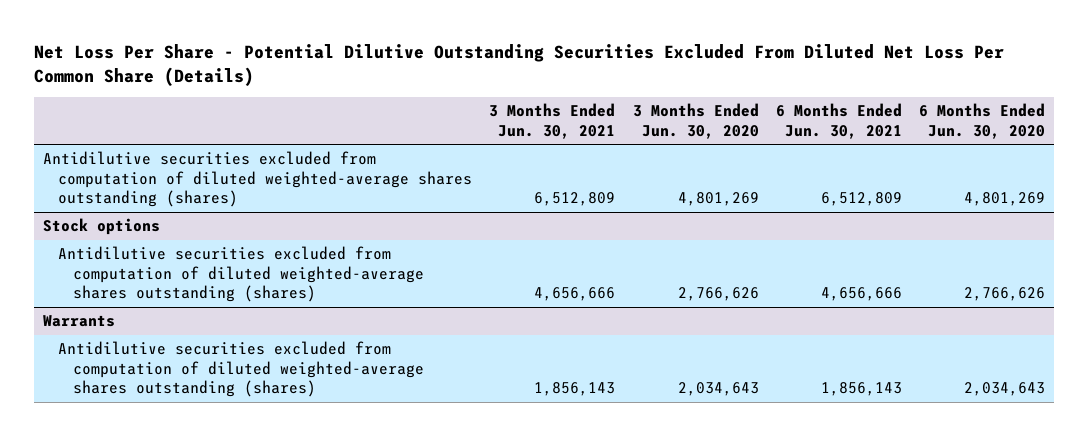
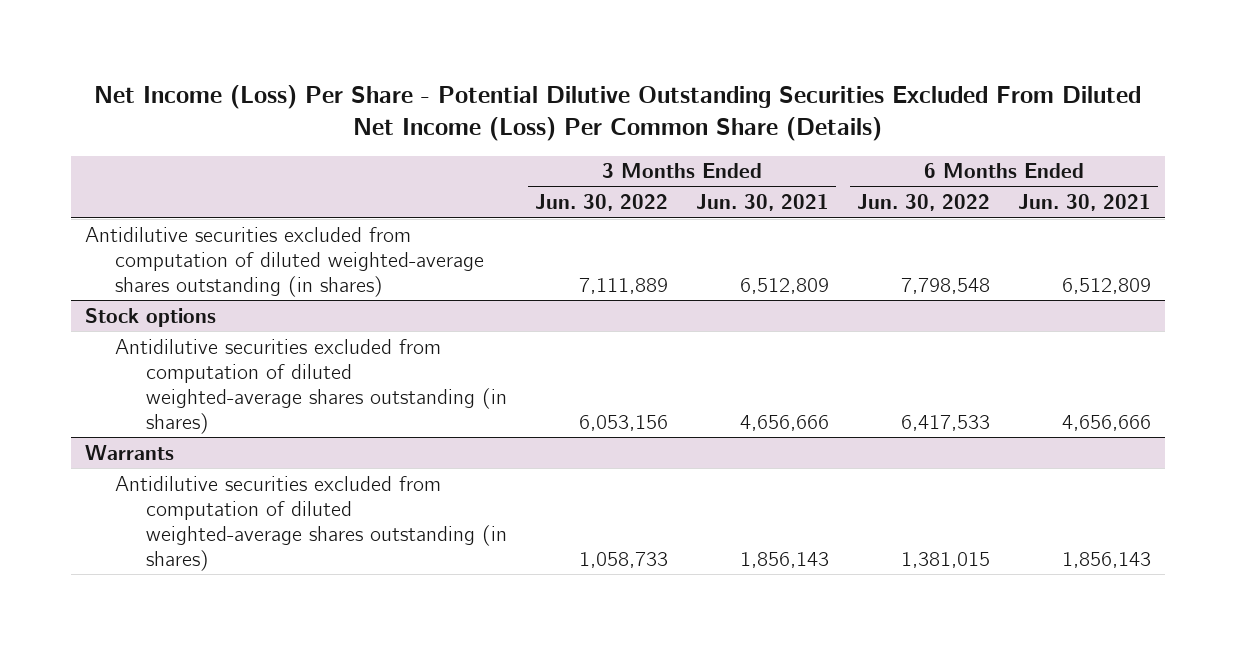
[34,44,1005,86] Net Loss Per Share - Potential Dilutive Outstanding Securities Excluded From Diluted Net Loss Per Common Share (Details) -> [93,84,1141,142] Net Income (Loss) Per Share - Potential Dilutive Outstanding Securities Excluded From Diluted Net Income (Loss) Per Common Share (Details)
[632,103,759,139] 3 Months Ended Jun. 30, 2020 -> none
[919,103,1046,139] 6 Months Ended Jun. 30, 2020 -> none
none -> [534,194,668,212] Jun. 30, 2022
none -> [856,194,990,212] Jun. 30, 2022
[42,151,473,208] Antidilutive securities excluded from computation of diluted weighted-average shares outstanding (shares) -> [84,226,485,297] Antidilutive securities excluded from computation of diluted weighted-average shares outstanding (in shares)
[58,246,425,303] Antidilutive securities excluded from computation of diluted weighted-average shares outstanding (shares) -> [115,338,507,434] Antidilutive securities excluded from computation of diluted weighted-average shares outstanding (in shares)
[58,341,425,398] Antidilutive securities excluded from computation of diluted weighted-average shares outstanding (shares) -> [115,475,507,571] Antidilutive securities excluded from computation of diluted weighted-average shares outstanding (in shares)

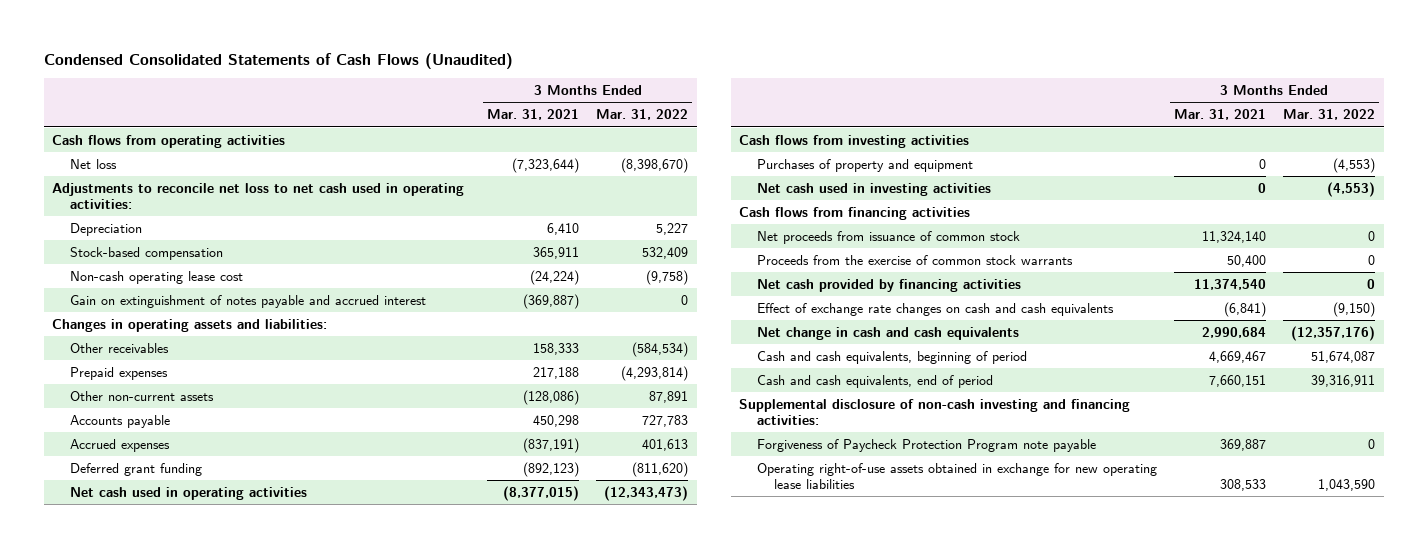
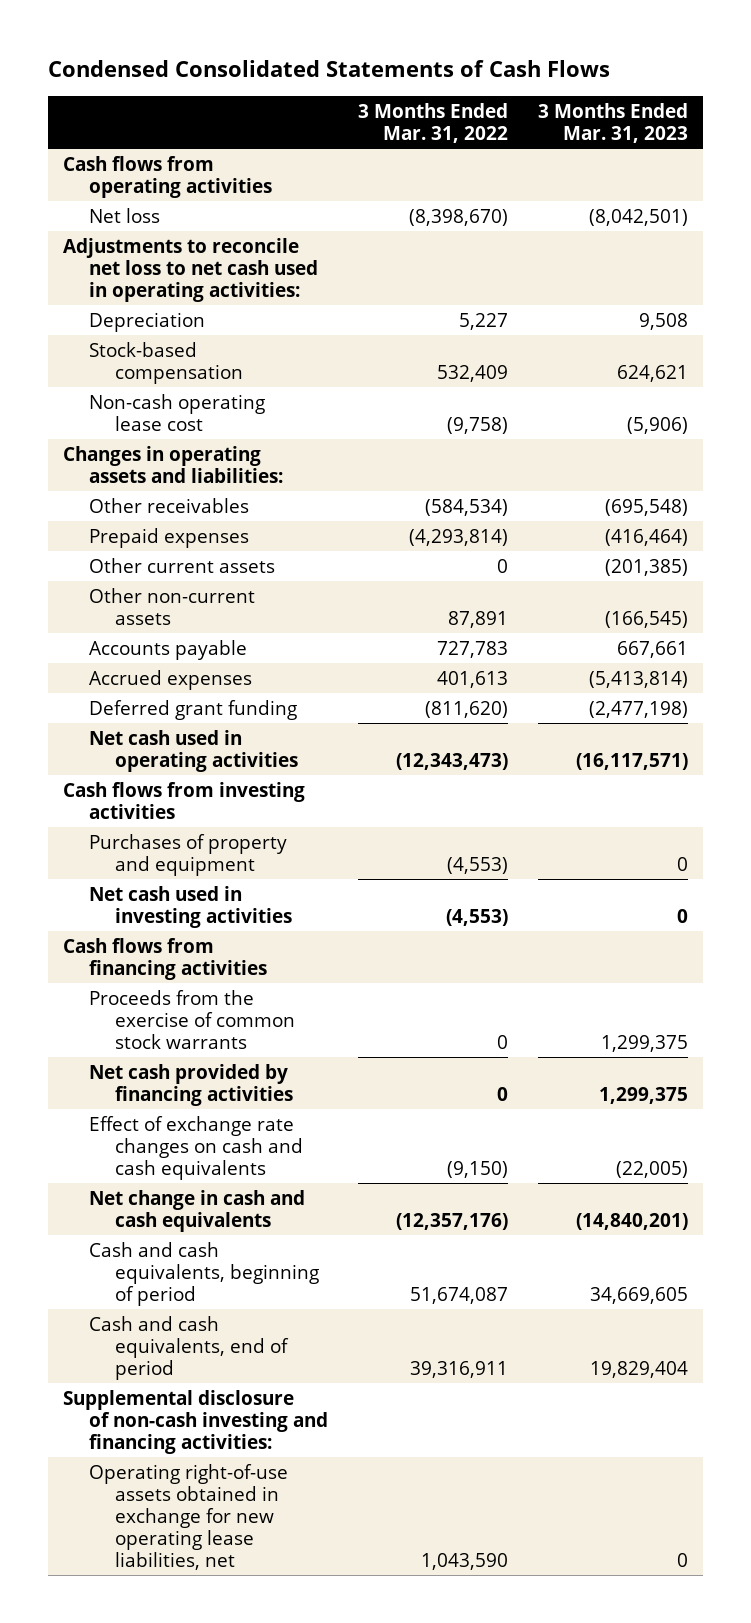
[43,52,513,69] Condensed Consolidated Statements of Cash Flows (Unaudited) -> [47,60,610,78] Condensed Consolidated Statements of Cash Flows
[487,109,580,121] Mar. 31, 2021 -> none
none -> [538,103,689,144] 3 Months Ended Mar. 31, 2023
[69,294,426,308] Gain on extinguishment of notes payable and accrued interest -> none
none -> [88,557,275,573] Other current assets
[756,230,1020,244] Net proceeds from issuance of common stock -> none
[756,438,1096,452] Forgiveness of Paycheck Protection Program note payable -> none
[756,462,1157,489] Operating right-of-use assets obtained in exchange for new operating lease liabilities -> [88,1463,288,1570] Operating right-of-use assets obtained in exchange for new operating lease liabilities, net

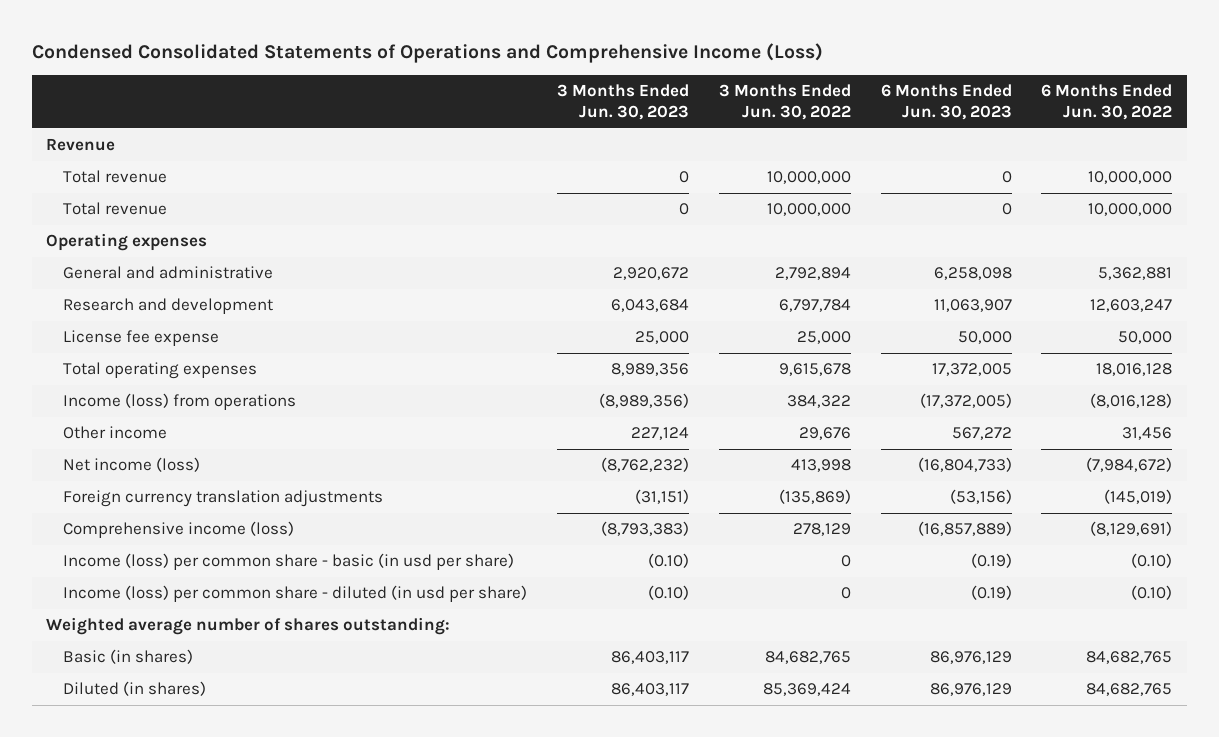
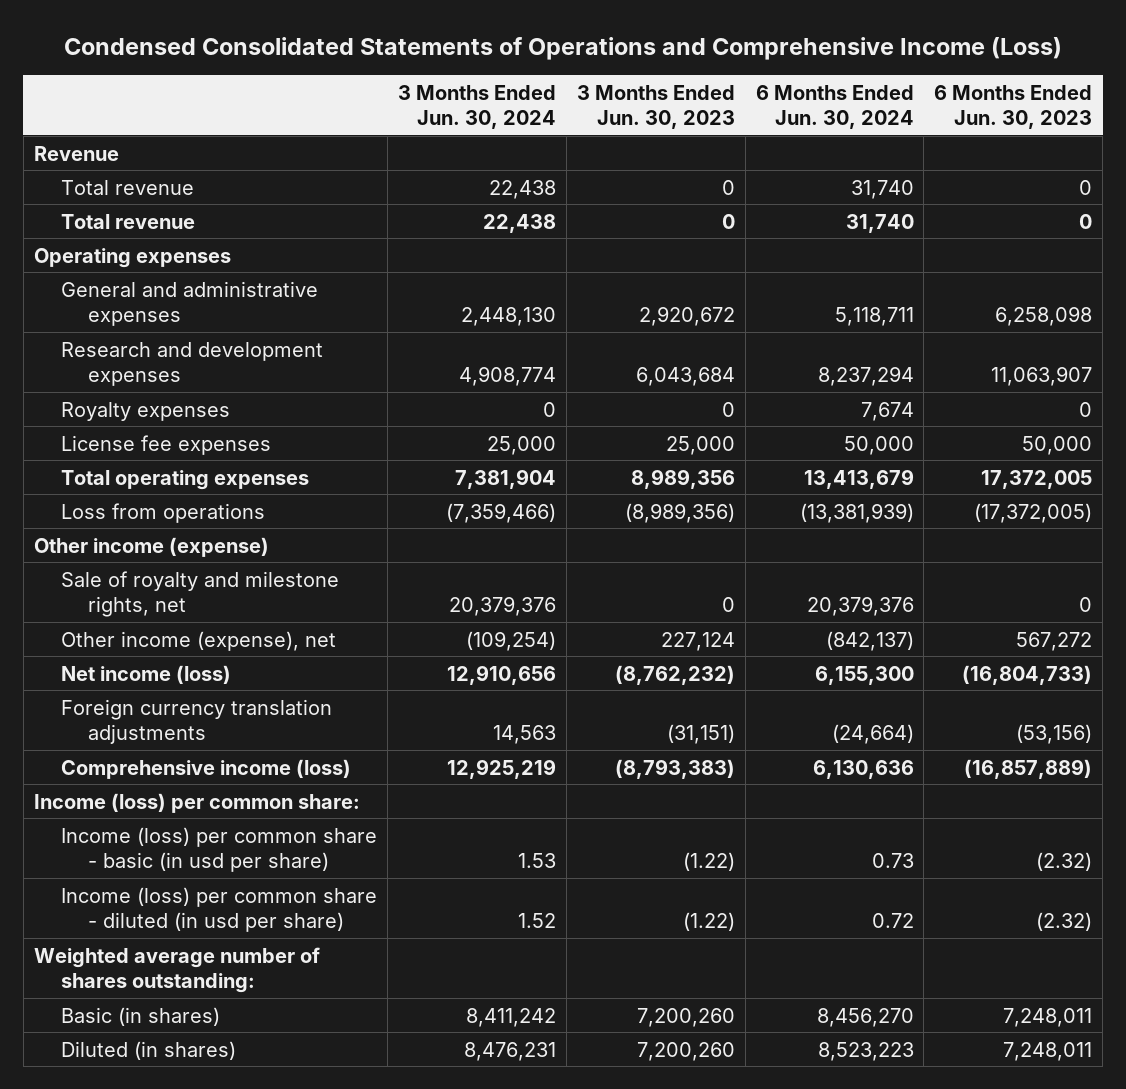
[718,83,851,121] 3 Months Ended Jun. 30, 2022 -> none
[1041,83,1173,121] 6 Months Ended Jun. 30, 2022 -> none
none -> [397,84,556,130] 3 Months Ended Jun. 30, 2024
none -> [755,84,914,130] 6 Months Ended Jun. 30, 2024
[63,266,274,280] General and administrative -> [60,280,318,327] General and administrative expenses
[63,298,274,315] Research and development -> [60,341,323,387] Research and development expenses
none -> [60,401,230,421] Royalty expenses
[63,330,220,347] License fee expense -> [60,434,271,455] License fee expenses
[63,393,297,411] Income (loss) from operations -> [60,502,265,523] Loss from operations
none -> [33,536,269,557] Other income (expense)
none -> [60,570,339,618] Sale of royalty and milestone rights, net
[63,426,168,440] Other income -> [60,630,336,651] Other income (expense), net
none -> [33,792,360,813] Income (loss) per common share:
[648,553,690,569] (0.10) -> [682,852,735,872] (1.22)
[970,553,1012,569] (0.19) -> [1036,852,1093,872] (2.32)
[648,585,690,601] (0.10) -> [682,912,735,932] (1.22)
[970,585,1012,601] (0.19) -> [1036,912,1093,932] (2.32)
[611,651,690,665] 86,403,117 -> [636,1007,735,1027] 7,200,260
[929,651,1012,665] 86,976,129 -> [1003,1007,1093,1027] 7,248,011
[611,683,690,697] 86,403,117 -> [636,1041,735,1061] 7,200,260
[929,683,1012,697] 86,976,129 -> [1003,1041,1093,1061] 7,248,011

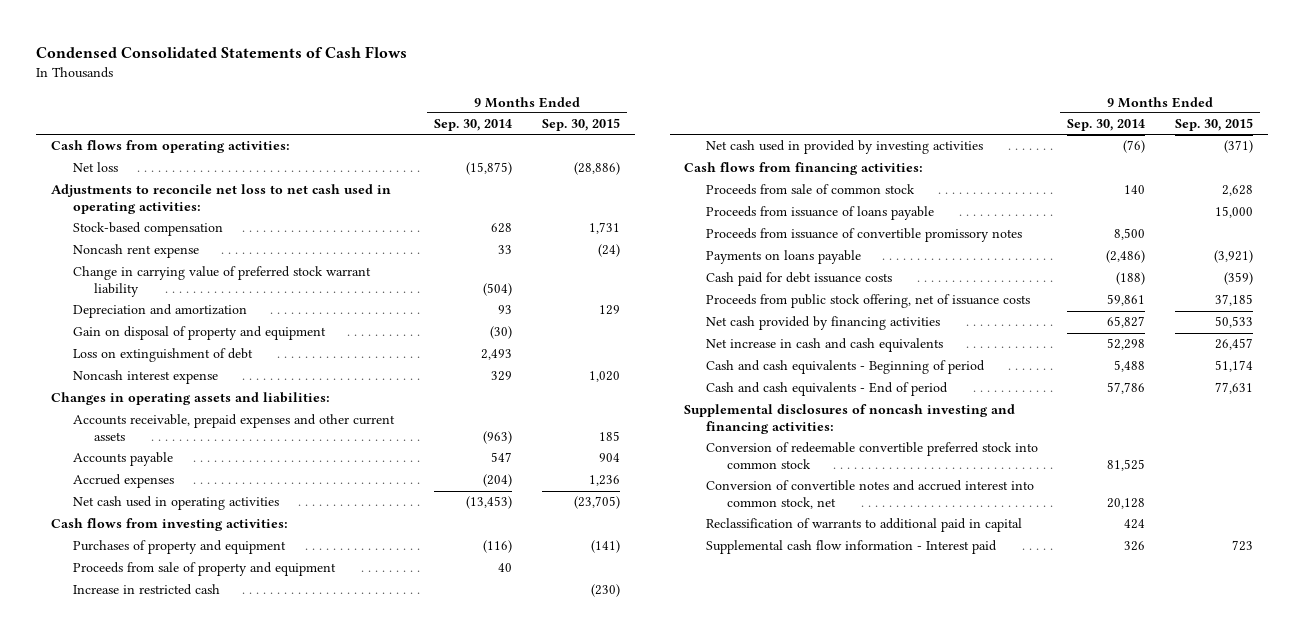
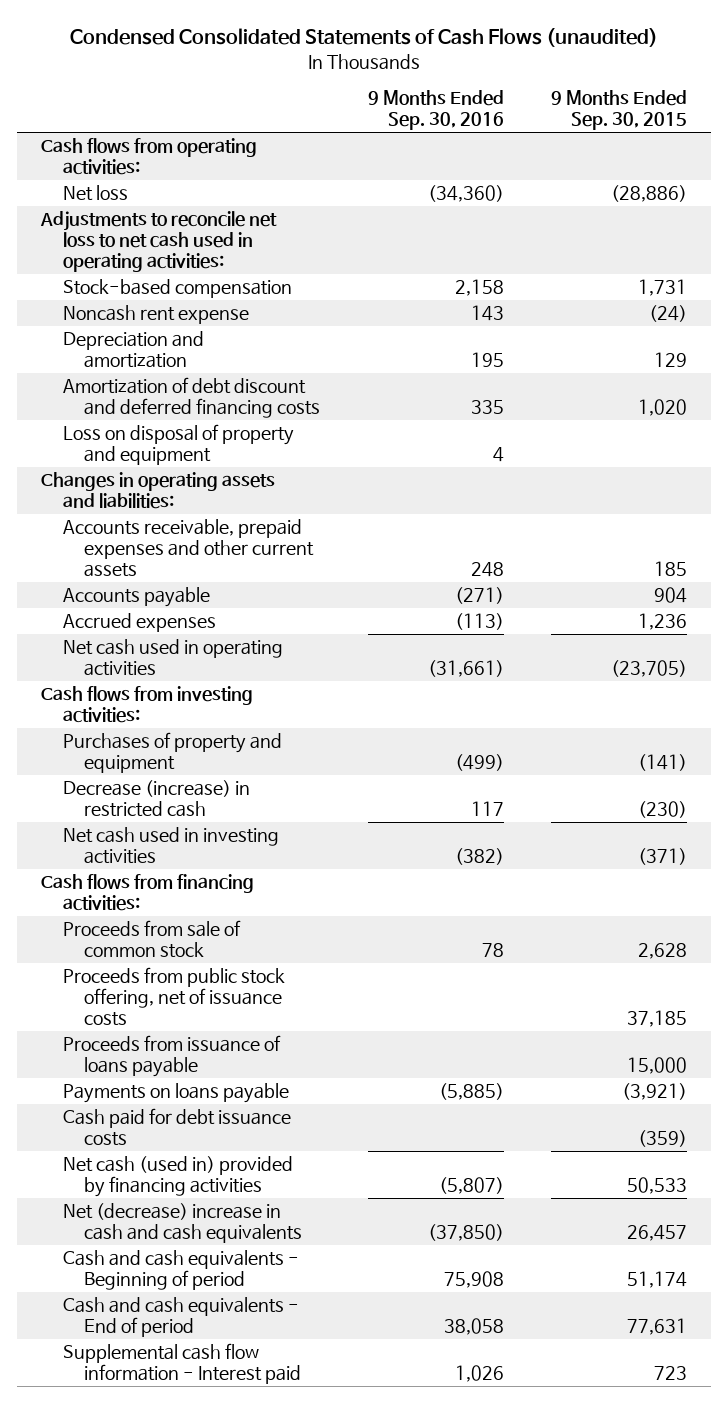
[36,46,408,59] Condensed Consolidated Statements of Cash Flows -> [70,28,659,48] Condensed Consolidated Statements of Cash Flows (unaudited)
[434,119,513,132] Sep. 30, 2014 -> none
none -> [367,90,504,131] 9 Months Ended Sep. 30, 2016
[72,266,371,297] Change in carrying value of preferred stock warrant liability -> none
[72,348,253,363] Loss on extinguishment of debt -> none
[72,370,218,385] Noncash interest expense -> none
none -> [62,377,321,419] Amortization of debt discount and deferred financing costs
[72,326,326,341] Gain on disposal of property and equipment -> [62,424,294,466] Loss on disposal of property and equipment
[72,562,336,577] Proceeds from sale of property and equipment -> none
[72,584,220,596] Increase in restricted cash -> [62,780,250,818] Decrease (increase) in restricted cash
[705,140,983,155] Net cash used in provided by investing activities -> [62,827,279,865] Net cash used in investing activities
[705,294,1030,309] Proceeds from public stock offering, net of issuance costs -> [62,967,285,1027] Proceeds from public stock offering, net of issuance costs
[705,228,1022,243] Proceeds from issuance of convertible promissory notes -> none
[705,316,940,331] Net cash provided by financing activities -> [62,1156,293,1198] Net cash (used in) provided by financing activities
[705,338,943,353] Net increase in cash and cash equivalents -> [62,1203,303,1244] Net (decrease) increase in cash and cash equivalents
[684,404,1016,434] Supplemental disclosures of noncash investing and financing activities: -> none
[705,442,1038,469] Conversion of redeemable convertible preferred stock into common stock -> none
[705,480,1034,509] Conversion of convertible notes and accrued interest into common stock, net -> none
[705,518,1022,533] Reclassification of warrants to additional paid in capital -> none

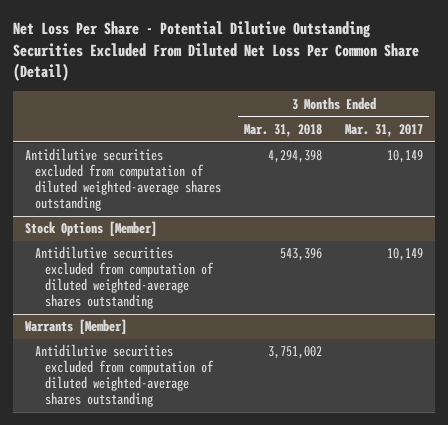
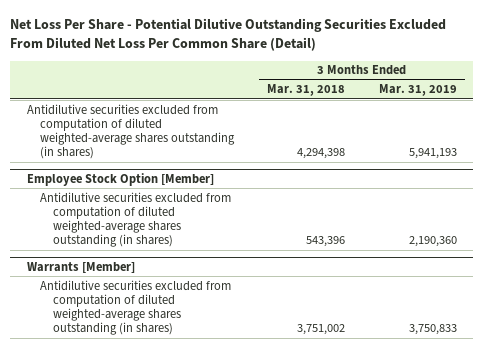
[345,123,424,137] Mar. 31, 2017 -> none
none -> [378,84,457,97] Mar. 31, 2019
[24,148,221,212] Antidilutive securities excluded from computation of diluted weighted-average shares outstanding -> [27,103,236,160] Antidilutive securities excluded from computation of diluted weighted-average shares outstanding (in shares)
[24,221,157,237] Stock Options [Member] -> [27,172,215,186] Employee Stock Option [Member]
[34,246,214,310] Antidilutive securities excluded from computation of diluted weighted-average shares outstanding -> [40,191,232,248] Antidilutive securities excluded from computation of diluted weighted-average shares outstanding (in shares)
[34,344,214,408] Antidilutive securities excluded from computation of diluted weighted-average shares outstanding -> [40,279,232,336] Antidilutive securities excluded from computation of diluted weighted-average shares outstanding (in shares)

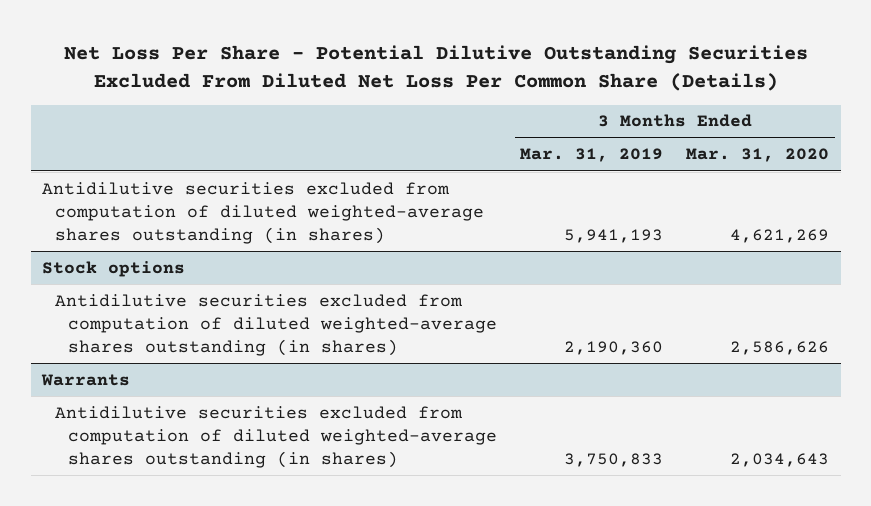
[10,18,447,52] Net Loss Per Share - Potential Dilutive Outstanding Securities Excluded From Diluted Net Loss Per Common Share (Detail) -> [63,44,808,91] Net Loss Per Share - Potential Dilutive Outstanding Securities Excluded From Diluted Net Loss Per Common Share (Details)
[267,84,346,97] Mar. 31, 2018 -> none
none -> [686,148,830,163] Mar. 31, 2020
[27,172,215,186] Employee Stock Option [Member] -> [42,260,186,277] Stock options
[27,261,136,273] Warrants [Member] -> [41,373,131,386] Warrants

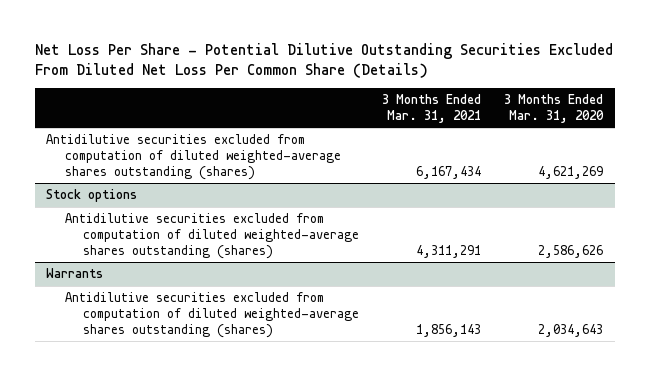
[520,148,664,163] Mar. 31, 2019 -> none
none -> [382,94,482,123] 3 Months Ended Mar. 31, 2021
[42,181,485,244] Antidilutive securities excluded from computation of diluted weighted-average shares outstanding (in shares) -> [46,134,341,180] Antidilutive securities excluded from computation of diluted weighted-average shares outstanding (shares)
[55,293,498,356] Antidilutive securities excluded from computation of diluted weighted-average shares outstanding (in shares) -> [64,213,360,259] Antidilutive securities excluded from computation of diluted weighted-average shares outstanding (shares)
[55,405,498,468] Antidilutive securities excluded from computation of diluted weighted-average shares outstanding (in shares) -> [64,292,360,338] Antidilutive securities excluded from computation of diluted weighted-average shares outstanding (shares)

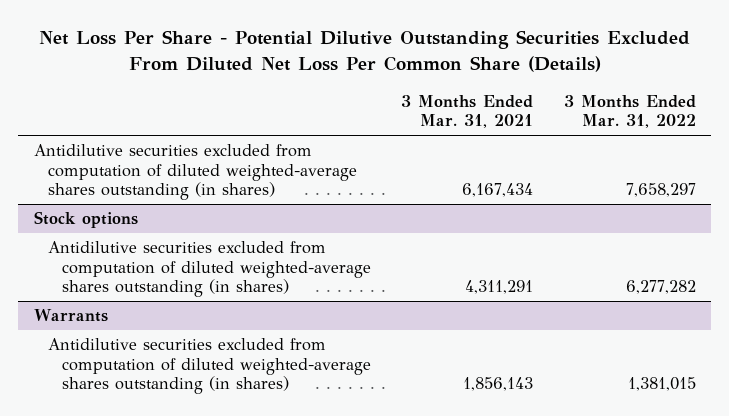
[504,94,605,123] 3 Months Ended Mar. 31, 2020 -> none
none -> [563,94,696,129] 3 Months Ended Mar. 31, 2022
[46,134,341,180] Antidilutive securities excluded from computation of diluted weighted-average shares outstanding (shares) -> [33,144,357,201] Antidilutive securities excluded from computation of diluted weighted-average shares outstanding (in shares)
[64,213,360,259] Antidilutive securities excluded from computation of diluted weighted-average shares outstanding (shares) -> [47,241,371,298] Antidilutive securities excluded from computation of diluted weighted-average shares outstanding (in shares)
[64,292,360,338] Antidilutive securities excluded from computation of diluted weighted-average shares outstanding (shares) -> [47,338,371,395] Antidilutive securities excluded from computation of diluted weighted-average shares outstanding (in shares)

